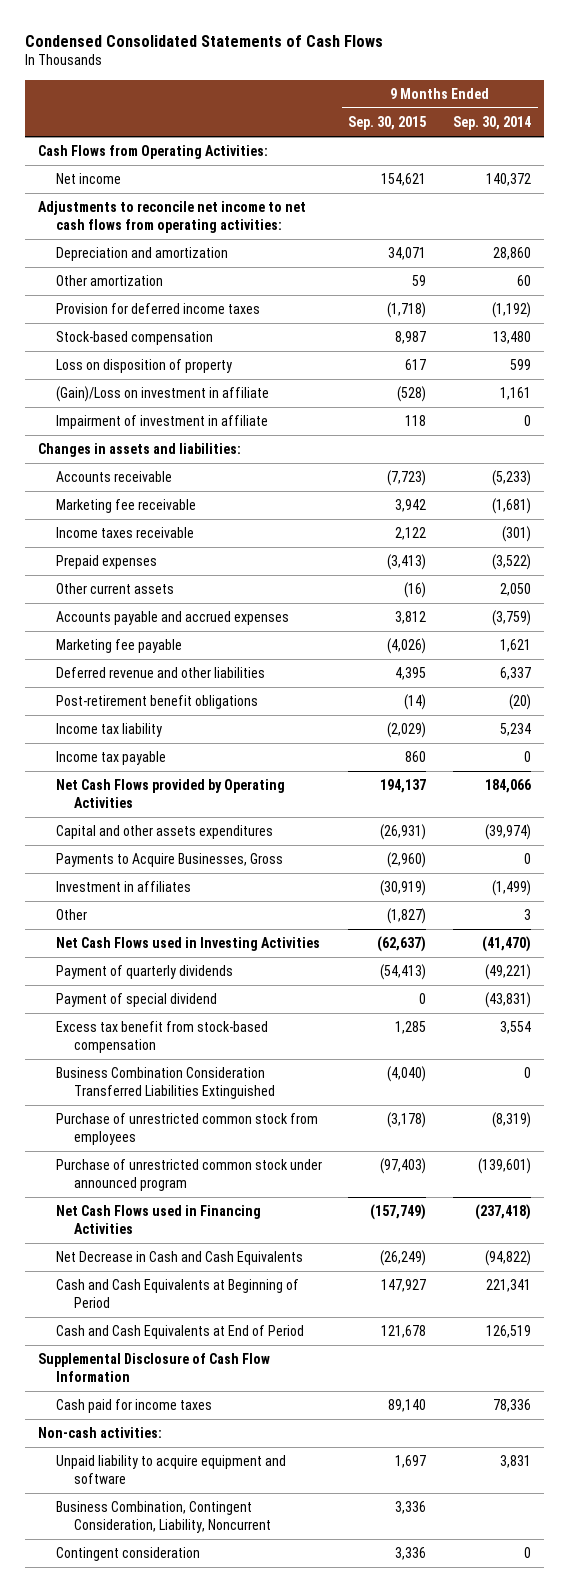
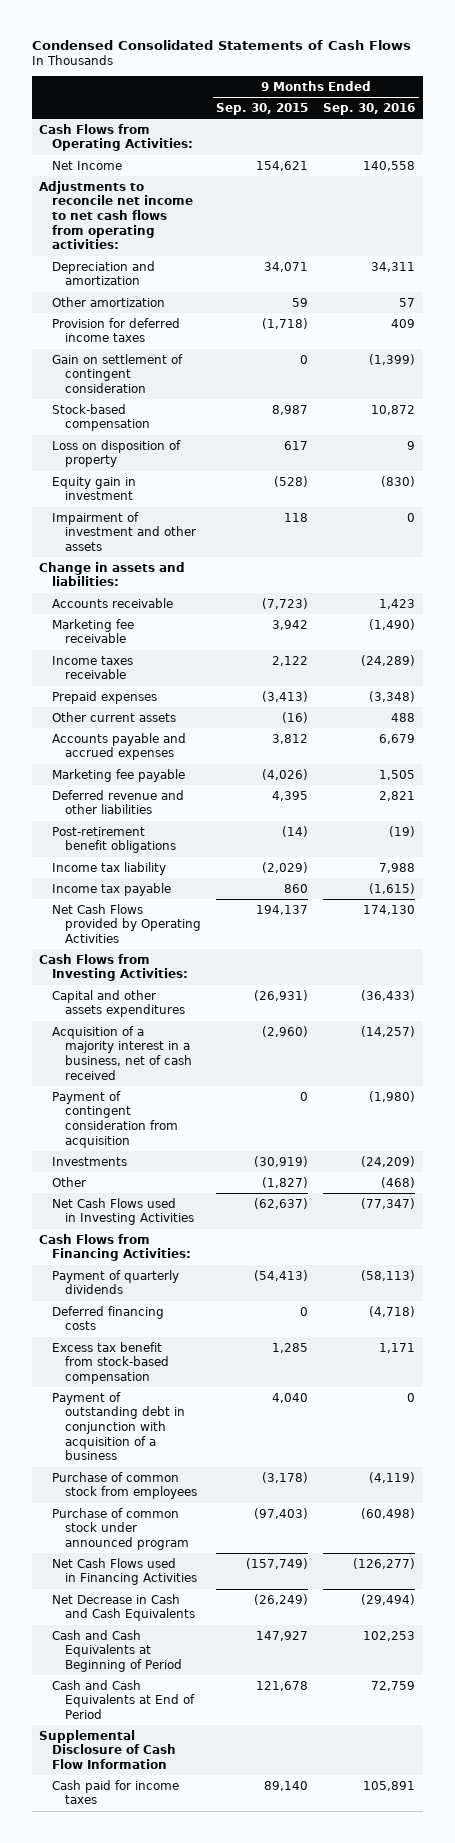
[452,116,531,131] Sep. 30, 2014 -> none
none -> [323,102,416,115] Sep. 30, 2016
[55,173,121,185] Net income -> [52,160,123,170] Net Income
none -> [52,353,184,394] Gain on settlement of contingent consideration
[55,386,269,403] (Gain)/Loss on investment in affiliate -> [52,476,137,501] Equity gain in investment
[55,415,268,430] Impairment of investment in affiliate -> [52,511,197,552] Impairment of investment and other assets
[37,443,241,458] Changes in assets and liabilities: -> [39,561,186,587] Change in assets and liabilities:
none -> [39,953,189,982] Cash Flows from Investing Activities:
[55,853,283,868] Payments to Acquire Businesses, Gross -> [52,1025,193,1080] Acquisition of a majority interest in a business, net of cash received
none -> [52,1090,179,1148] Payment of contingent consideration from acquisition
[55,881,191,893] Investment in affiliates -> [52,1156,128,1166] Investments
none -> [39,1233,192,1262] Cash Flows from Financing Activities:
[55,993,217,1008] Payment of special dividend -> none
none -> [52,1305,165,1331] Deferred financing costs
[55,1067,275,1099] Business Combination Consideration Transferred Liabilities Extinguished -> none
none -> [52,1391,186,1461] Payment of outstanding debt in conjunction with acquisition of a business
[55,1113,318,1145] Purchase of unrestricted common stock from employees -> [52,1471,198,1500] Purchase of common stock from employees
[55,1159,322,1191] Purchase of unrestricted common stock under announced program -> [52,1507,190,1551] Purchase of common stock under announced program
[37,1427,162,1439] Non-cash activities: -> none
[55,1455,286,1484] Unpaid liability to acquire equipment and software -> none
[55,1501,271,1533] Business Combination, Contingent Consideration, Liability, Noncurrent -> none
[55,1547,200,1562] Contingent consideration -> none

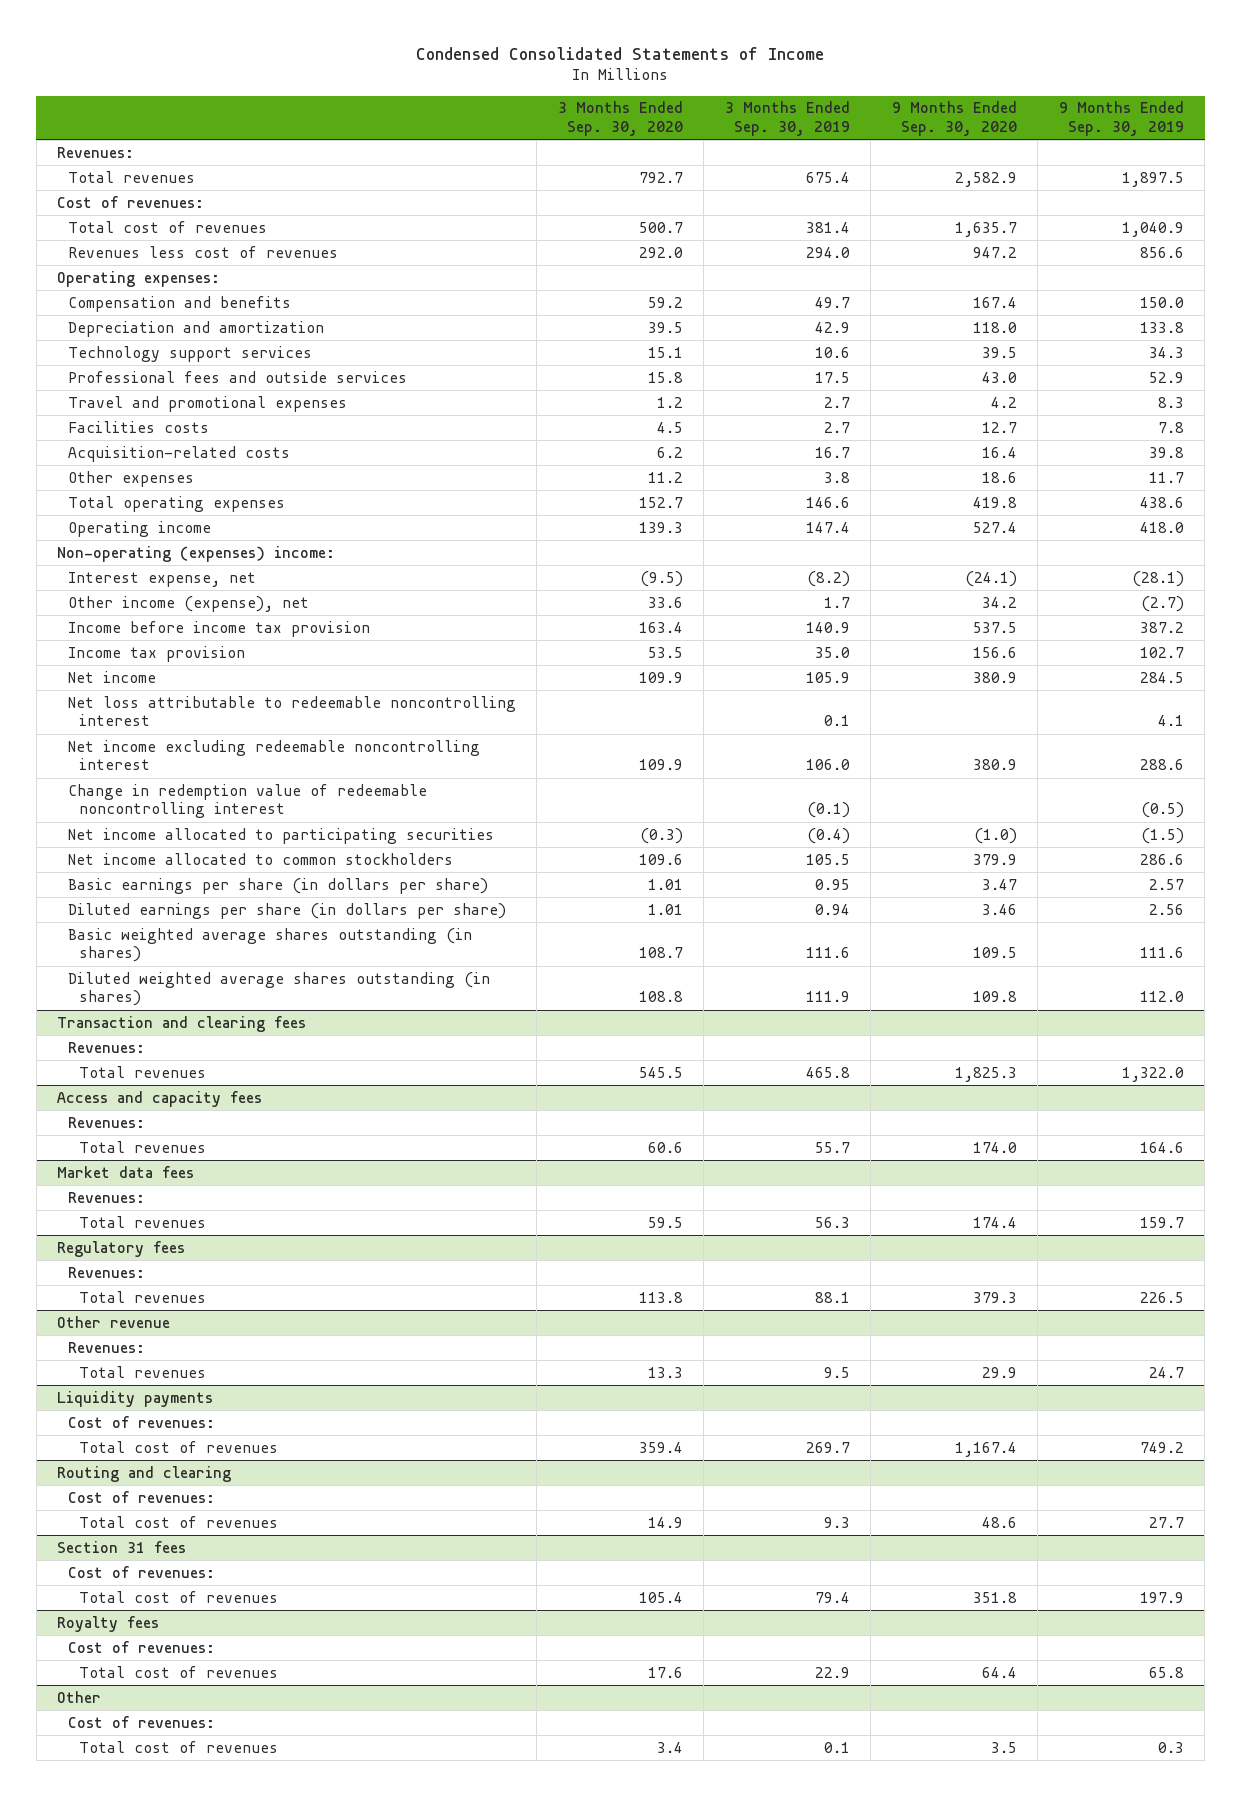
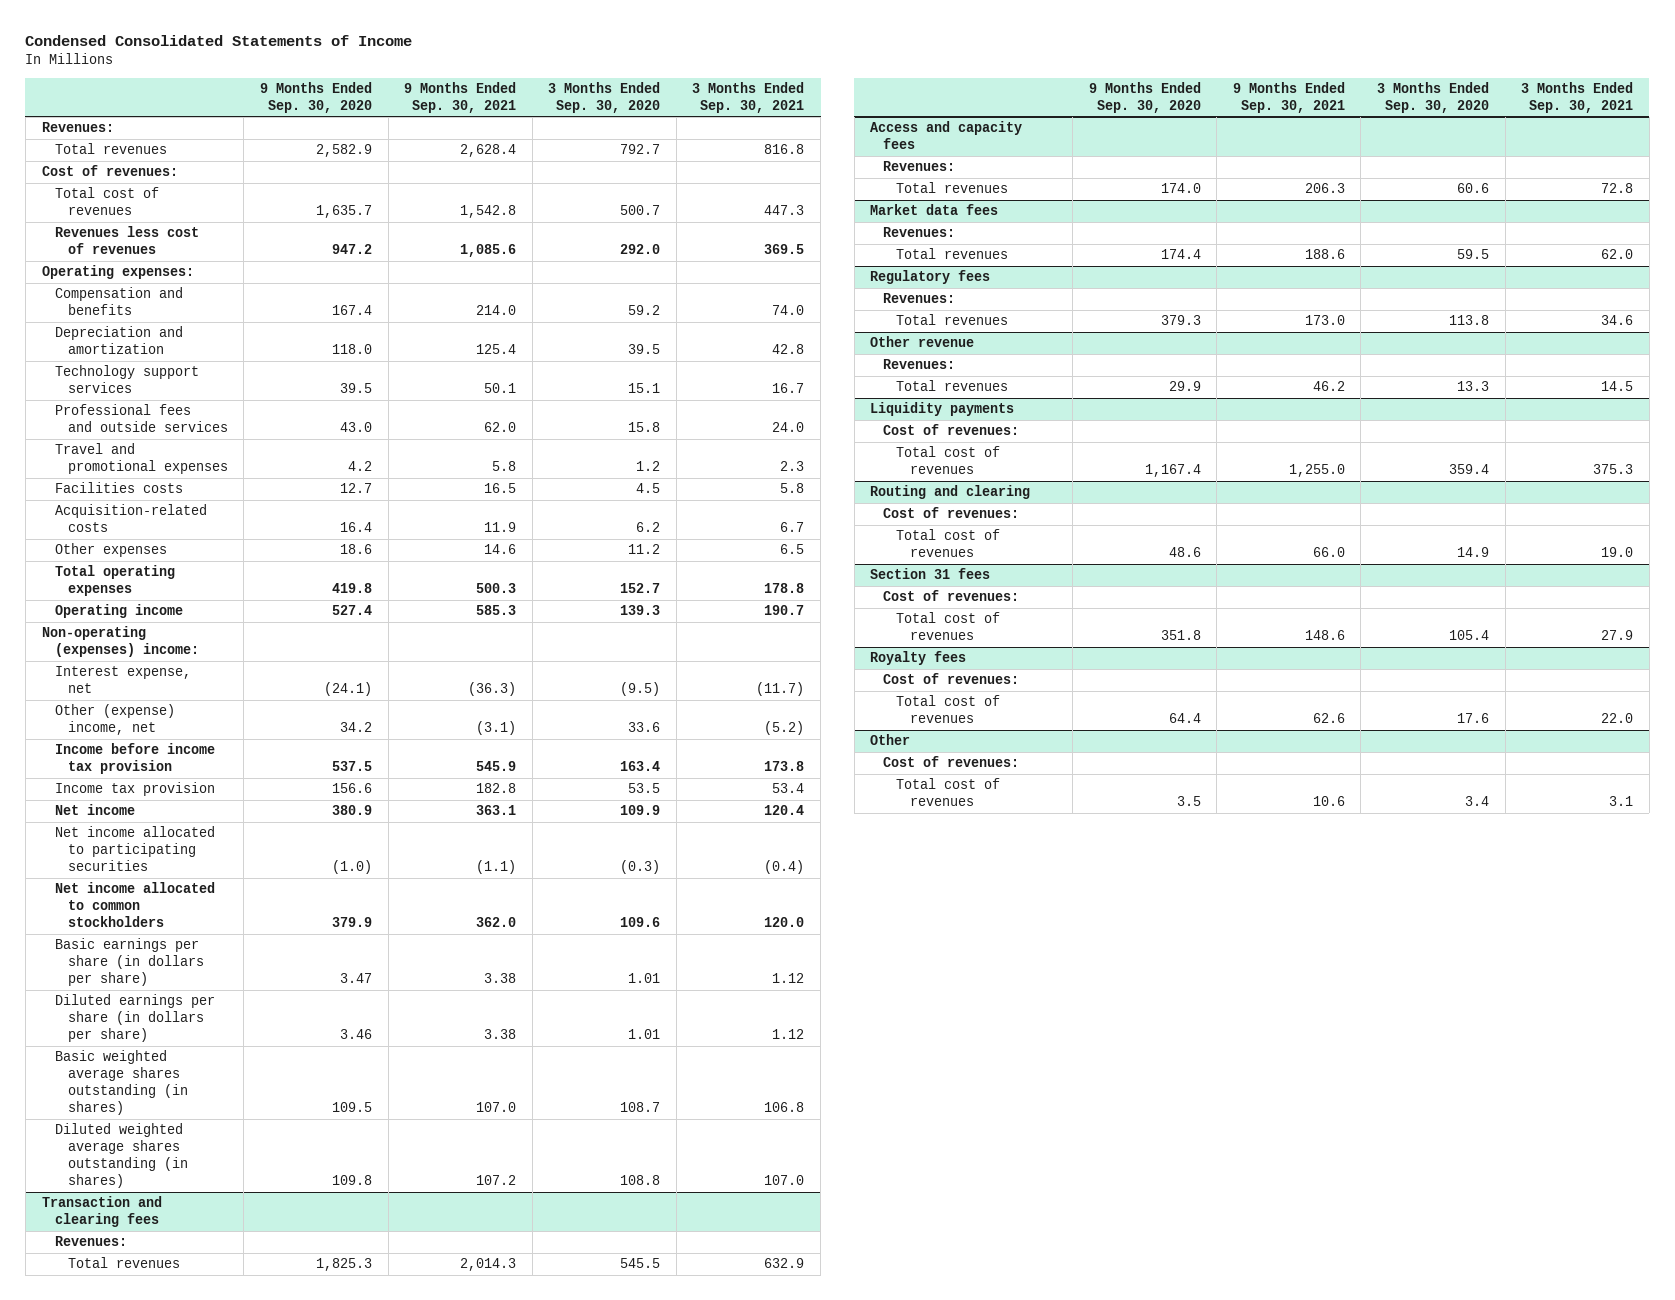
[724,101,850,137] 3 Months Ended Sep. 30, 2019 -> none
[1058,101,1184,137] 9 Months Ended Sep. 30, 2019 -> none
none -> [404,82,517,113] 9 Months Ended Sep. 30, 2021
none -> [692,82,805,113] 3 Months Ended Sep. 30, 2021
[67,595,309,612] Other income (expense), net -> [54,704,175,736] Other (expense) income, net
[67,695,516,727] Net loss attributable to redeemable noncontrolling interest -> none
[67,739,480,771] Net income excluding redeemable noncontrolling interest -> none
[67,783,427,819] Change in redemption value of redeemable noncontrolling interest -> none

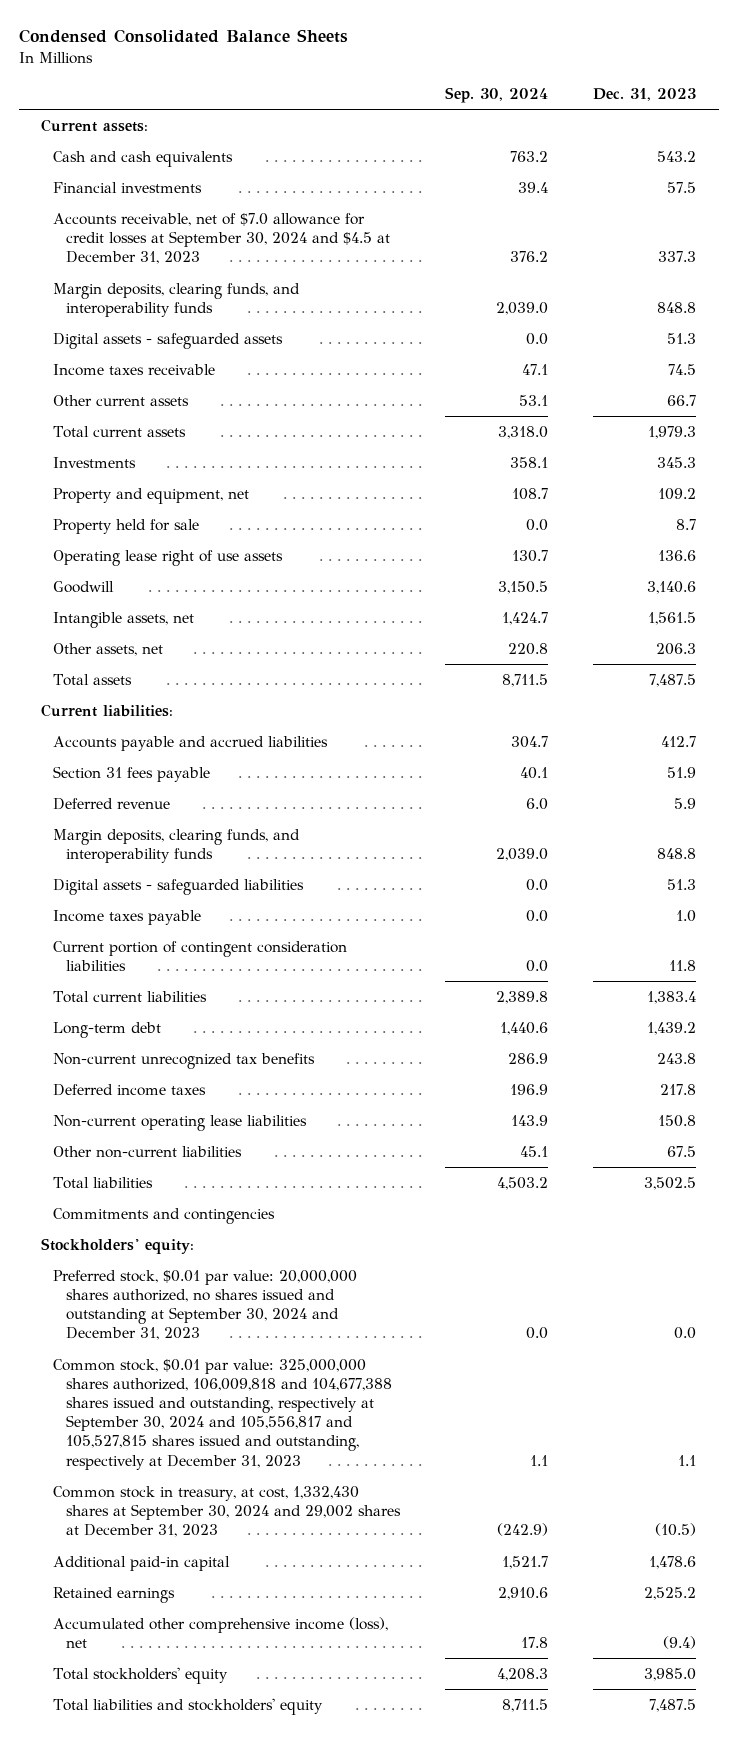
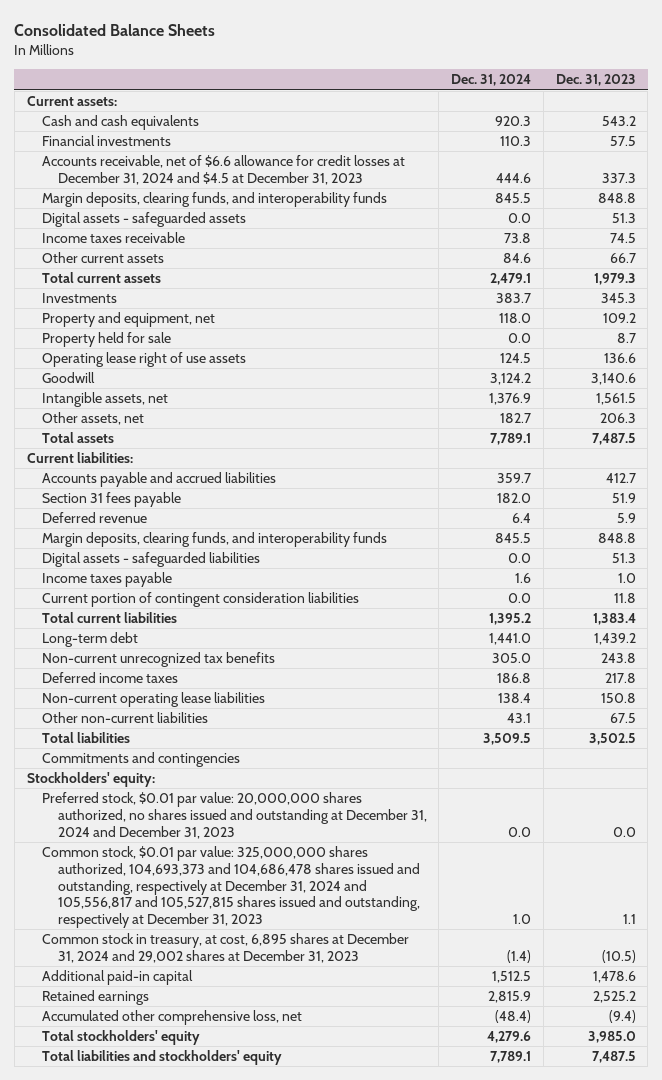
[18,29,348,44] Condensed Consolidated Balance Sheets -> [14,24,216,37] Consolidated Balance Sheets
[445,86,549,103] Sep. 30, 2024 -> none
none -> [451,74,532,87] Dec. 31, 2024
[53,212,390,265] Accounts receivable, net of $7.0 allowance for credit losses at September 30, 2024 and $4.5 at December 31, 2023 -> [42,155,406,185] Accounts receivable, net of $6.6 allowance for credit losses at December 31, 2024 and $4.5 at December 31, 2023
[53,1269,358,1341] Preferred stock, $0.01 par value: 20,000,000 shares authorized, no shares issued and outstanding at September 30, 2024 and December 31, 2023 -> [42,792,427,839] Preferred stock, $0.01 par value: 20,000,000 shares authorized, no shares issued and outstanding at December 31, 2024 and December 31, 2023
[53,1358,392,1470] Common stock, $0.01 par value: 325,000,000 shares authorized, 106,009,818 and 104,677,388 shares issued and outstanding, respectively at September 30, 2024 and 105,556,817 and 105,527,815 shares issued and outstanding, respectively at December 31, 2023 -> [42,846,420,929] Common stock, $0.01 par value: 325,000,000 shares authorized, 104,693,373 and 104,686,478 shares issued and outstanding, respectively at December 31, 2024 and 105,556,817 and 105,527,815 shares issued and outstanding, respectively at December 31, 2023
[53,1485,401,1538] Common stock in treasury, at cost, 1,332,430 shares at September 30, 2024 and 29,002 shares at December 31, 2023 -> [42,933,410,963] Common stock in treasury, at cost, 6,895 shares at December 31, 2024 and 29,002 shares at December 31, 2023
[53,1616,389,1649] Accumulated other comprehensive income (loss), net -> [42,1010,303,1026] Accumulated other comprehensive loss, net

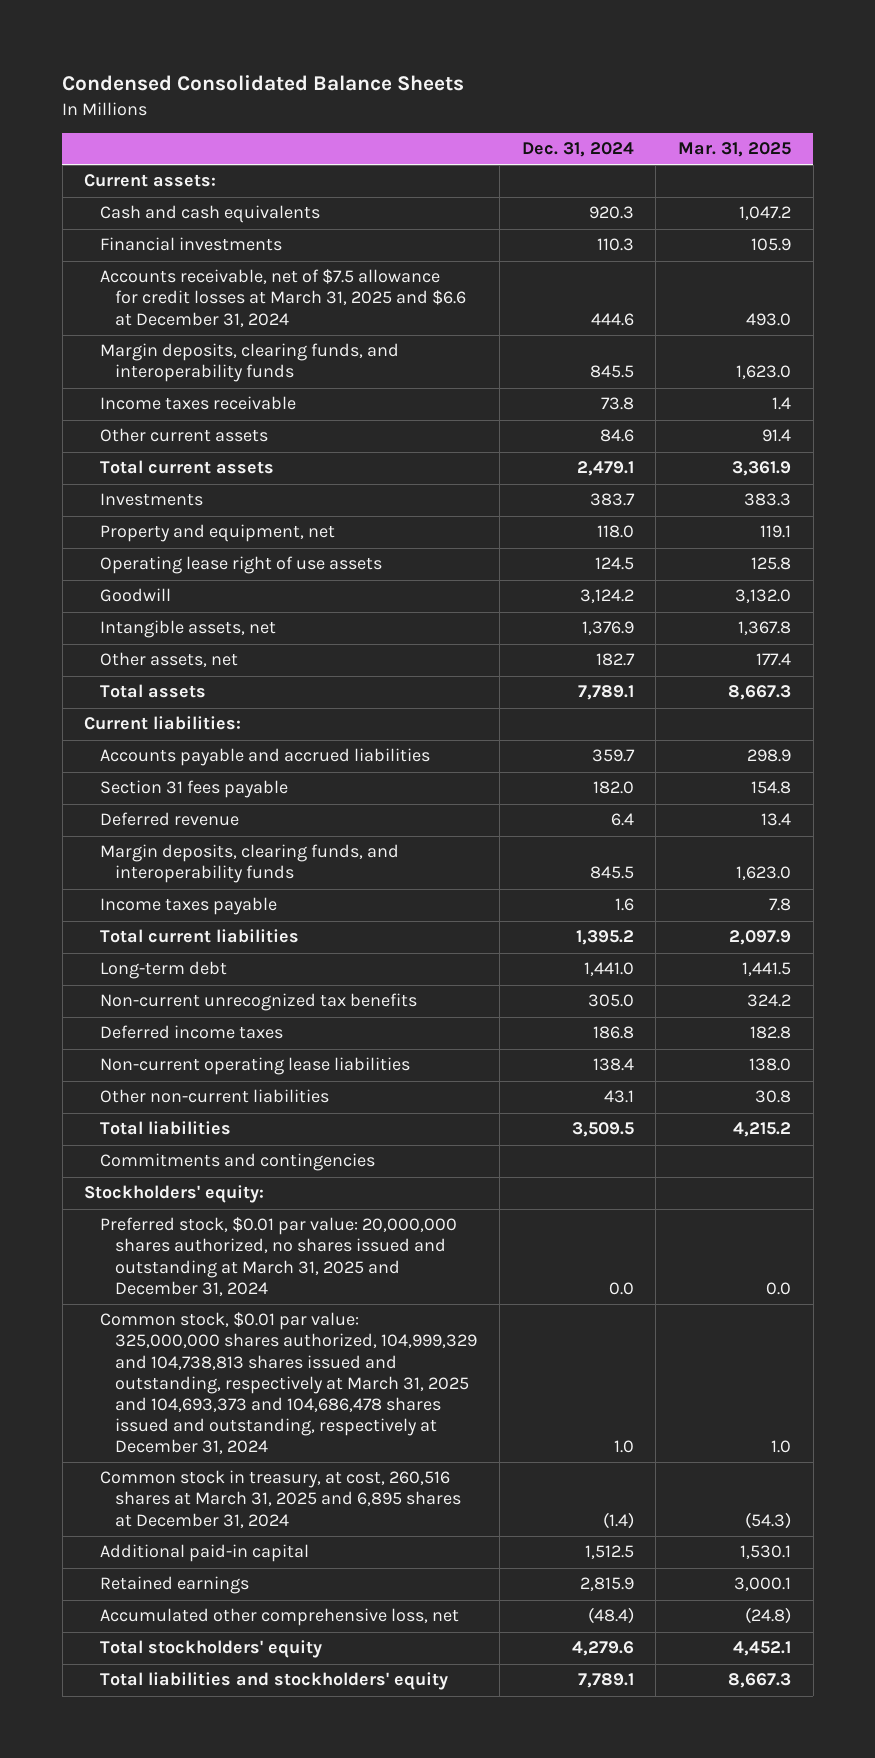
[14,24,216,37] Consolidated Balance Sheets -> [62,75,465,92] Condensed Consolidated Balance Sheets
[555,74,636,87] Dec. 31, 2023 -> none
none -> [677,142,791,158] Mar. 31, 2025
[42,155,406,185] Accounts receivable, net of $6.6 allowance for credit losses at December 31, 2024 and $4.5 at December 31, 2023 -> [99,269,467,327] Accounts receivable, net of $7.5 allowance for credit losses at March 31, 2025 and $6.6 at December 31, 2024
[42,212,247,228] Digital assets - safeguarded assets -> none
[42,332,172,348] Property held for sale -> none
[42,552,261,568] Digital assets - safeguarded liabilities -> none
[42,592,360,608] Current portion of contingent consideration liabilities -> none
[42,792,427,839] Preferred stock, $0.01 par value: 20,000,000 shares authorized, no shares issued and outstanding at December 31, 2024 and December 31, 2023 -> [99,1217,457,1296] Preferred stock, $0.01 par value: 20,000,000 shares authorized, no shares issued and outstanding at March 31, 2025 and December 31, 2024
[42,846,420,929] Common stock, $0.01 par value: 325,000,000 shares authorized, 104,693,373 and 104,686,478 shares issued and outstanding, respectively at December 31, 2024 and 105,556,817 and 105,527,815 shares issued and outstanding, respectively at December 31, 2023 -> [99,1312,478,1454] Common stock, $0.01 par value: 325,000,000 shares authorized, 104,999,329 and 104,738,813 shares issued and outstanding, respectively at March 31, 2025 and 104,693,373 and 104,686,478 shares issued and outstanding, respectively at December 31, 2024
[42,933,410,963] Common stock in treasury, at cost, 6,895 shares at December 31, 2024 and 29,002 shares at December 31, 2023 -> [99,1470,462,1528] Common stock in treasury, at cost, 260,516 shares at March 31, 2025 and 6,895 shares at December 31, 2024

